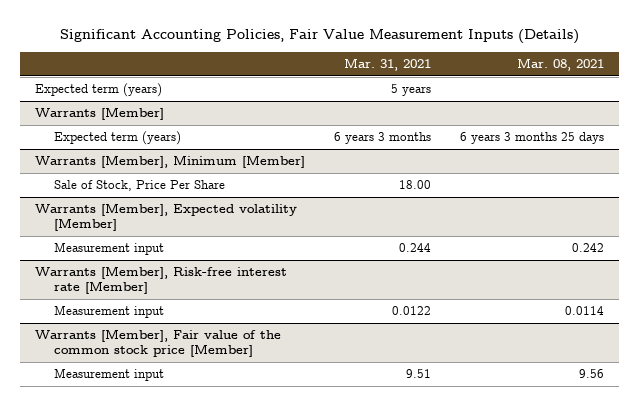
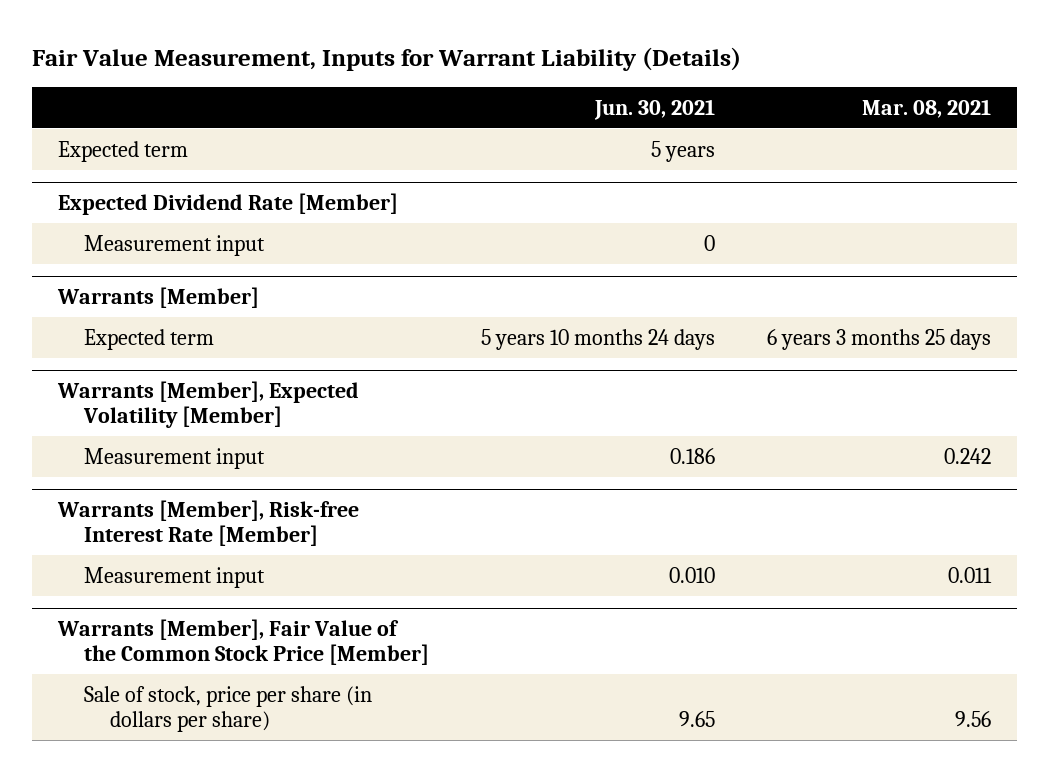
[59,29,579,45] Significant Accounting Policies, Fair Value Measurement Inputs (Details) -> [32,46,742,71] Fair Value Measurement, Inputs for Warrant Liability (Details)
[344,58,432,72] Mar. 31, 2021 -> none
none -> [594,98,716,120] Jun. 30, 2021
[34,83,162,98] Expected term (years) -> [58,140,189,162] Expected term
none -> [58,193,399,216] Expected Dividend Rate [Member]
none -> [83,234,265,256] Measurement input
[34,155,305,169] Warrants [Member], Minimum [Member] -> none
[53,180,225,192] Sale of Stock, Price Per Share -> none
[53,131,181,146] Expected term (years) -> [83,328,214,350] Expected term
[34,203,297,231] Warrants [Member], Expected volatility [Member] -> [57,381,360,429] Warrants [Member], Expected Volatility [Member]
[34,266,287,294] Warrants [Member], Risk-free interest rate [Member] -> [57,500,360,547] Warrants [Member], Risk-free Interest Rate [Member]
[565,306,605,316] 0.0114 -> [948,566,993,583] 0.011
[34,329,281,357] Warrants [Member], Fair value of the common stock price [Member] -> [57,619,429,666] Warrants [Member], Fair Value of the Common Stock Price [Member]
[53,368,164,382] Measurement input -> [83,685,372,732] Sale of stock, price per share (in dollars per share)

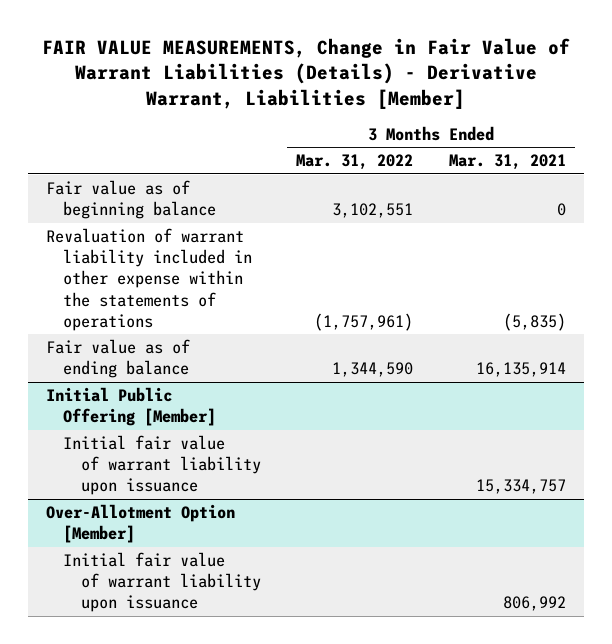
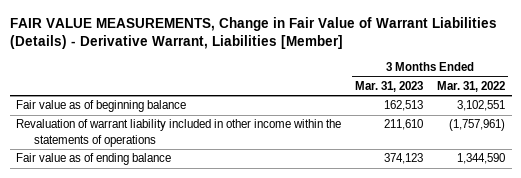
[448,154,566,171] Mar. 31, 2021 -> none
none -> [355,80,424,92] Mar. 31, 2023
[45,227,253,331] Revaluation of warrant liability included in other expense within the statements of operations -> [16,119,342,147] Revaluation of warrant liability included in other income within the statements of operations
[45,386,217,427] Initial Public Offering [Member] -> none
[63,434,261,496] Initial fair value of warrant liability upon issuance -> none
[45,503,235,544] Over-Allotment Option [Member] -> none
[63,551,261,613] Initial fair value of warrant liability upon issuance -> none

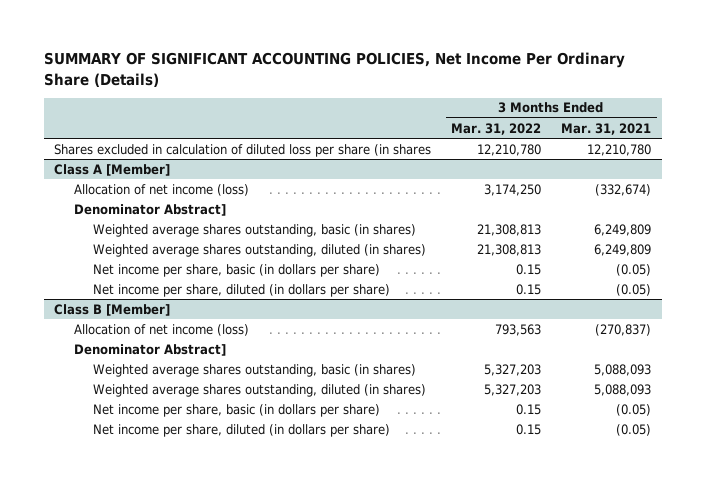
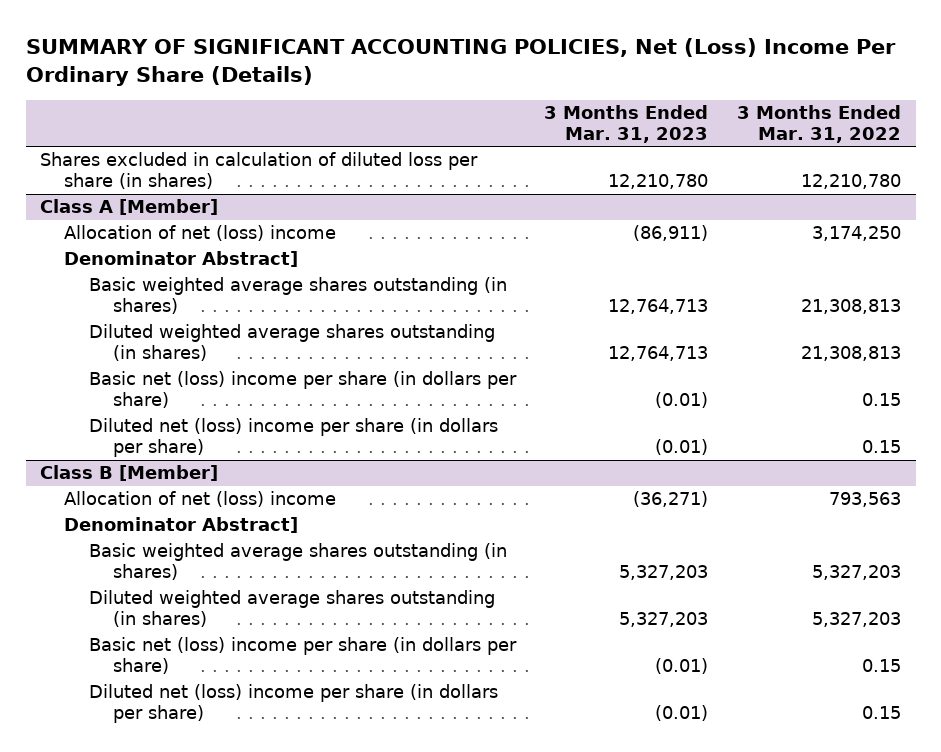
[44,52,626,87] SUMMARY OF SIGNIFICANT ACCOUNTING POLICIES, Net Income Per Ordinary Share (Details) -> [25,37,896,86] SUMMARY OF SIGNIFICANT ACCOUNTING POLICIES, Net (Loss) Income Per Ordinary Share (Details)
[561,122,652,135] Mar. 31, 2021 -> none
none -> [544,104,709,144] 3 Months Ended Mar. 31, 2023
[54,143,432,157] Shares excluded in calculation of diluted loss per share (in shares -> [40,152,479,190] Shares excluded in calculation of diluted loss per share (in shares)
[73,183,249,196] Allocation of net income (loss) -> [64,225,337,242] Allocation of net (loss) income
[92,223,416,237] Weighted average shares outstanding, basic (in shares) -> [88,277,507,315] Basic weighted average shares outstanding (in shares)
[92,243,426,257] Weighted average shares outstanding, diluted (in shares) -> [88,324,495,362] Diluted weighted average shares outstanding (in shares)
[92,263,380,277] Net income per share, basic (in dollars per share) -> [88,371,517,409] Basic net (loss) income per share (in dollars per share)
[92,283,390,297] Net income per share, diluted (in dollars per share) -> [88,418,498,458] Diluted net (loss) income per share (in dollars per share)
[73,323,249,336] Allocation of net income (loss) -> [64,491,337,508] Allocation of net (loss) income
[92,363,416,377] Weighted average shares outstanding, basic (in shares) -> [88,543,507,581] Basic weighted average shares outstanding (in shares)
[92,383,426,397] Weighted average shares outstanding, diluted (in shares) -> [88,590,495,628] Diluted weighted average shares outstanding (in shares)
[92,403,380,417] Net income per share, basic (in dollars per share) -> [88,637,517,675] Basic net (loss) income per share (in dollars per share)
[92,423,390,437] Net income per share, diluted (in dollars per share) -> [88,684,498,724] Diluted net (loss) income per share (in dollars per share)

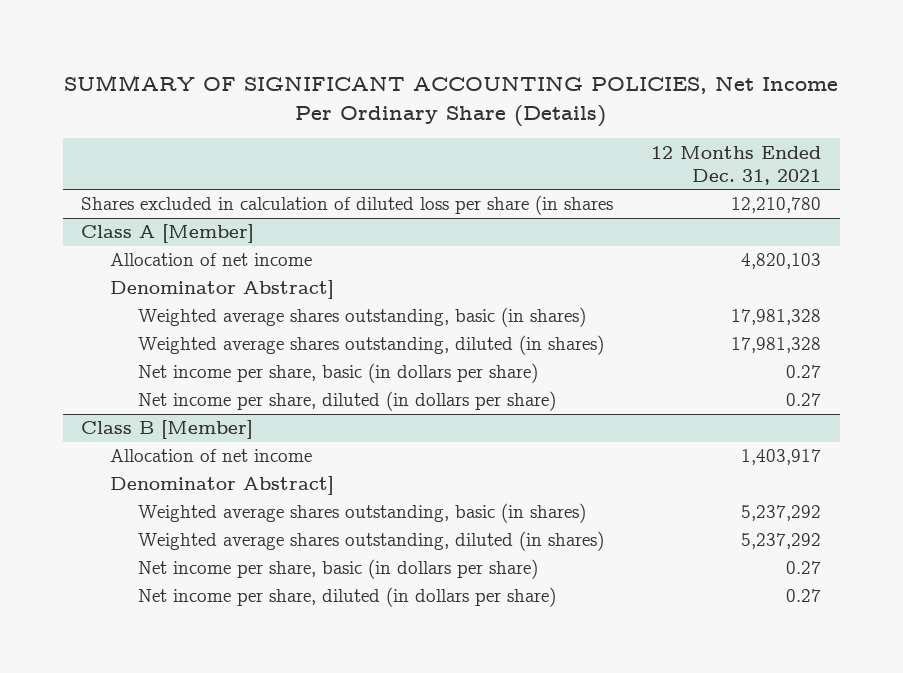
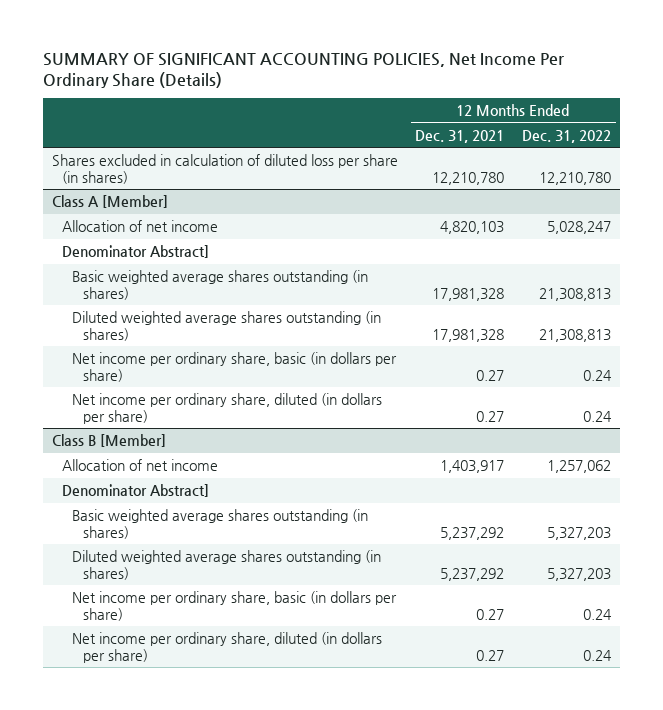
none -> [522,129,612,143] Dec. 31, 2022
[81,195,614,216] Shares excluded in calculation of diluted loss per share (in shares -> [51,154,398,184] Shares excluded in calculation of diluted loss per share (in shares)
[138,307,587,328] Weighted average shares outstanding, basic (in shares) -> [72,270,369,300] Basic weighted average shares outstanding (in shares)
[138,335,605,356] Weighted average shares outstanding, diluted (in shares) -> [72,311,382,341] Diluted weighted average shares outstanding (in shares)
[138,363,539,384] Net income per share, basic (in dollars per share) -> [72,352,398,382] Net income per ordinary share, basic (in dollars per share)
[138,391,557,412] Net income per share, diluted (in dollars per share) -> [72,393,383,424] Net income per ordinary share, diluted (in dollars per share)
[138,503,587,524] Weighted average shares outstanding, basic (in shares) -> [72,509,369,539] Basic weighted average shares outstanding (in shares)
[138,531,605,552] Weighted average shares outstanding, diluted (in shares) -> [72,550,382,580] Diluted weighted average shares outstanding (in shares)
[138,559,539,580] Net income per share, basic (in dollars per share) -> [72,591,398,621] Net income per ordinary share, basic (in dollars per share)
[138,587,557,608] Net income per share, diluted (in dollars per share) -> [72,632,383,663] Net income per ordinary share, diluted (in dollars per share)

